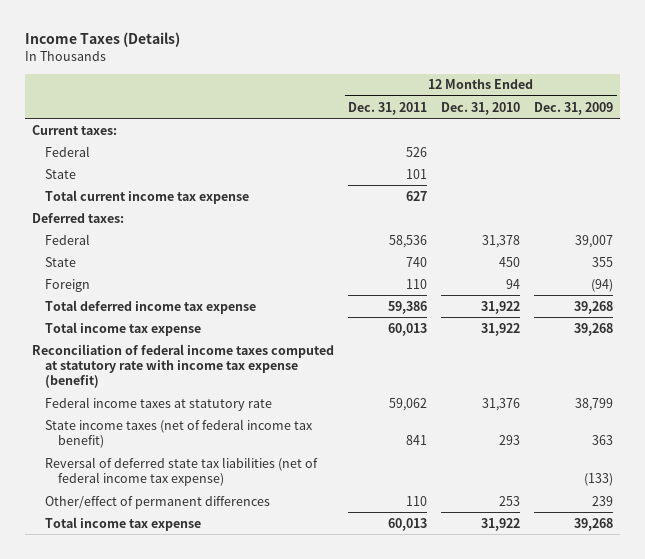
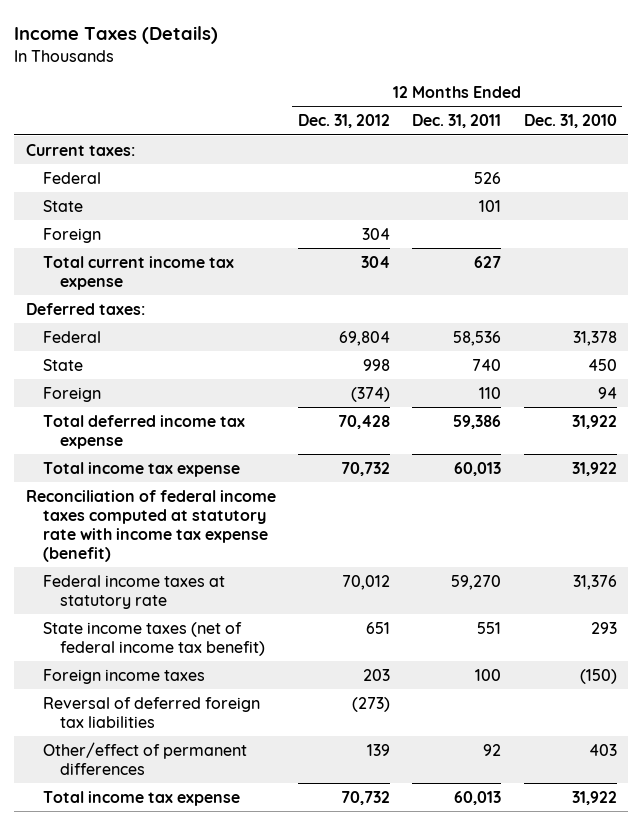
[534,101,614,115] Dec. 31, 2009 -> none
none -> [297,114,390,129] Dec. 31, 2012
none -> [42,227,101,243] Foreign
[45,456,319,487] Reversal of deferred state tax liabilities (net of federal income tax expense) -> none
[389,397,428,411] 59,062 -> [451,574,502,590] 59,270
[406,435,428,446] 841 -> [477,621,502,634] 551
none -> [42,668,205,684] Foreign income taxes
none -> [42,696,260,728] Reversal of deferred foreign tax liabilities
[406,495,428,506] 110 -> [483,743,502,756] 92
[499,495,521,506] 253 -> [588,743,617,756] 403

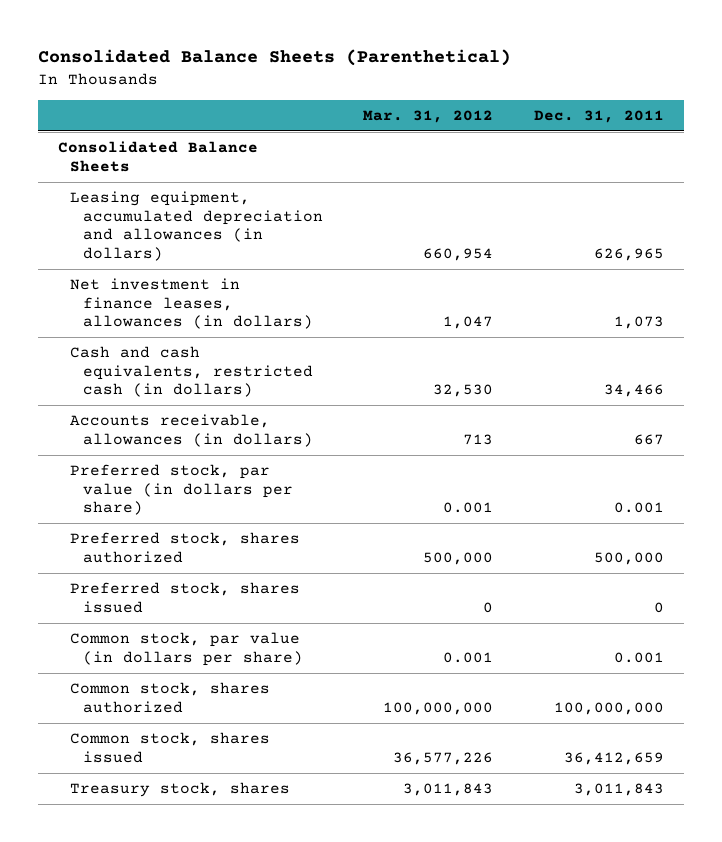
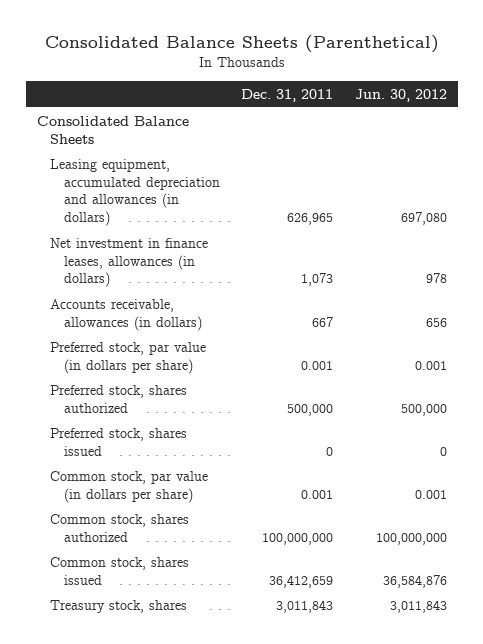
[363,109,494,123] Mar. 31, 2012 -> none
none -> [354,89,447,103] Jun. 30, 2012
[70,346,313,398] Cash and cash equivalents, restricted cash (in dollars) -> none

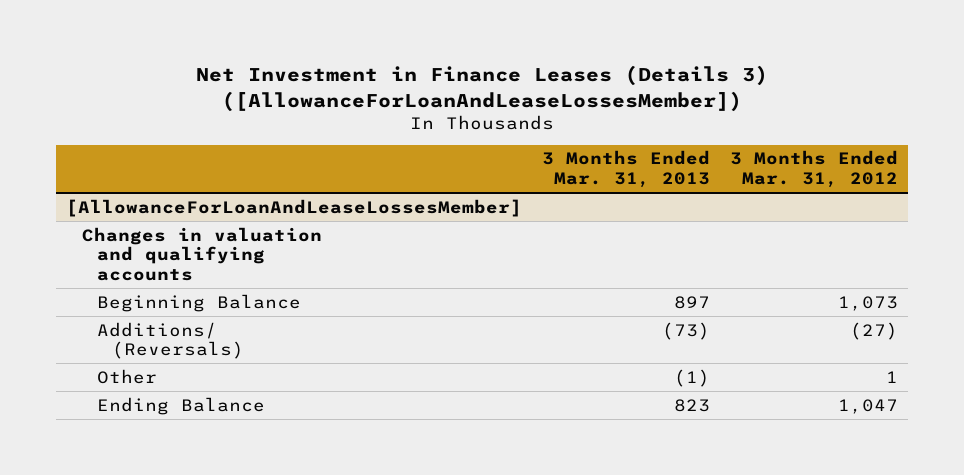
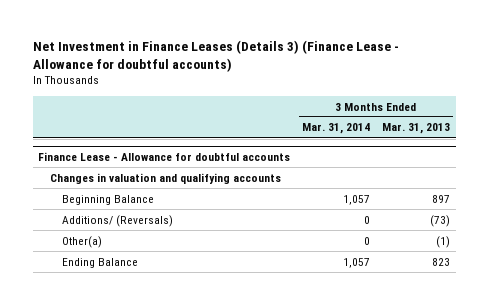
[196,65,769,112] Net Investment in Finance Leases (Details 3) ([AllowanceForLoanAndLeaseLossesMember]) -> [32,39,399,72] Net Investment in Finance Leases (Details 3) (Finance Lease - Allowance for doubtful accounts)
[730,150,899,189] 3 Months Ended Mar. 31, 2012 -> none
none -> [302,123,371,135] Mar. 31, 2014
[66,198,523,217] [AllowanceForLoanAndLeaseLossesMember] -> none
none -> [38,152,291,162] Finance Lease - Allowance for doubtful accounts
[96,368,157,384] Other -> [61,235,102,248] Other(a)

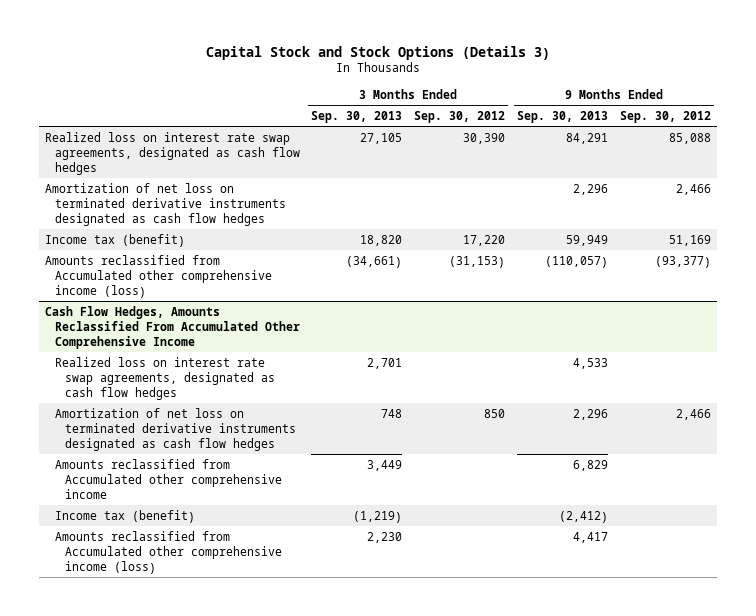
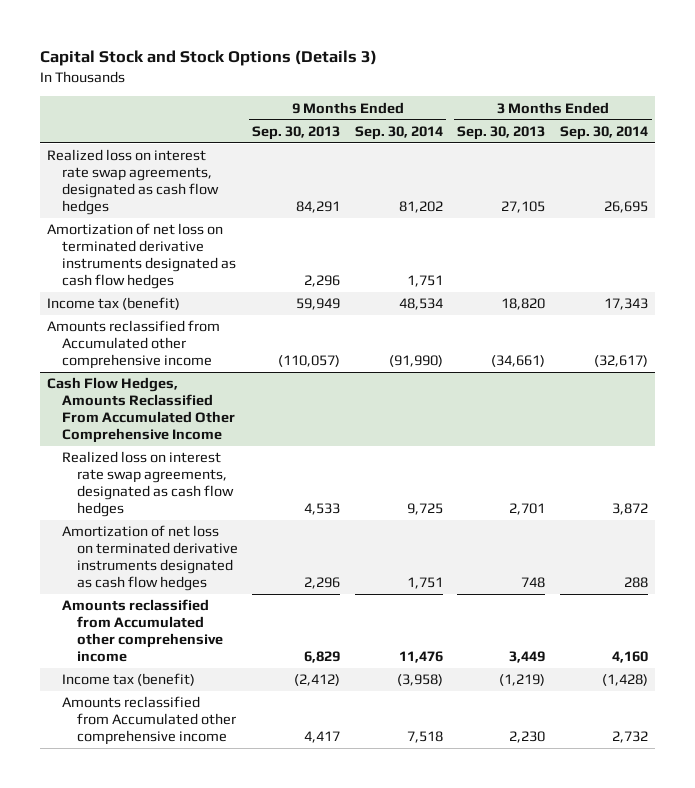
[414,110,506,123] Sep. 30, 2012 -> none
[620,110,712,123] Sep. 30, 2012 -> none
none -> [354,125,443,140] Sep. 30, 2014
none -> [559,125,648,140] Sep. 30, 2014
[44,254,272,298] Amounts reclassified from Accumulated other comprehensive income (loss) -> [47,320,221,369] Amounts reclassified from Accumulated other comprehensive income
[54,530,282,574] Amounts reclassified from Accumulated other comprehensive income (loss) -> [61,696,236,745] Amounts reclassified from Accumulated other comprehensive income

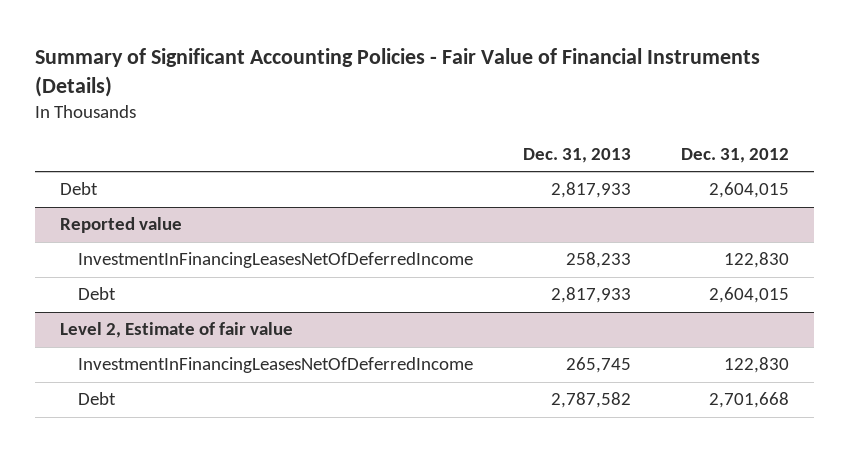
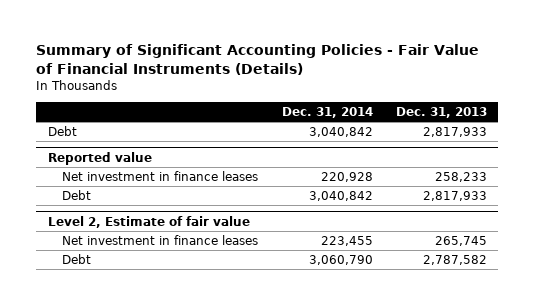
[681,147,790,163] Dec. 31, 2012 -> none
none -> [281,106,373,118] Dec. 31, 2014
[77,252,473,269] InvestmentInFinancingLeasesNetOfDeferredIncome -> [62,171,259,182] Net investment in finance leases
[77,357,473,374] InvestmentInFinancingLeasesNetOfDeferredIncome -> [62,235,259,246] Net investment in finance leases

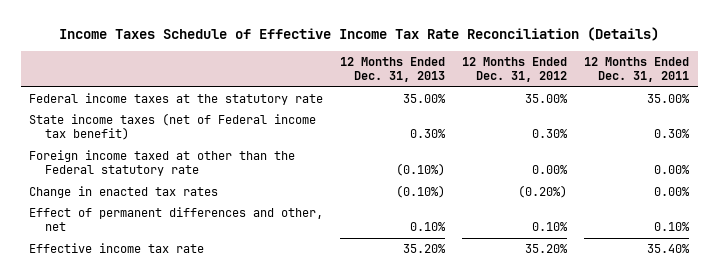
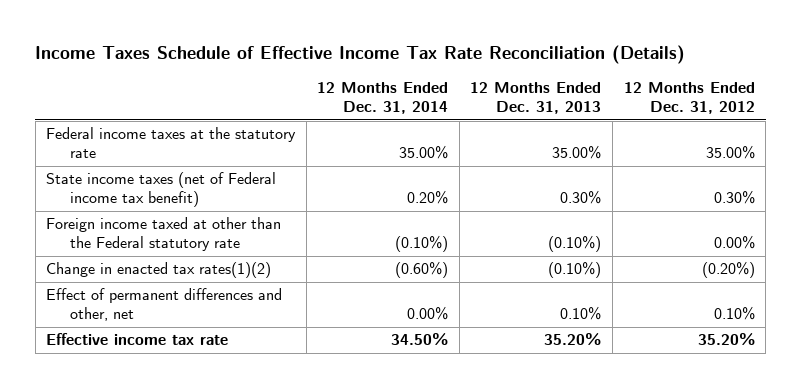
[584,56,690,83] 12 Months Ended Dec. 31, 2011 -> none
none -> [317,82,449,115] 12 Months Ended Dec. 31, 2014
[29,185,219,198] Change in enacted tax rates -> [46,262,272,279] Change in enacted tax rates(1)(2)

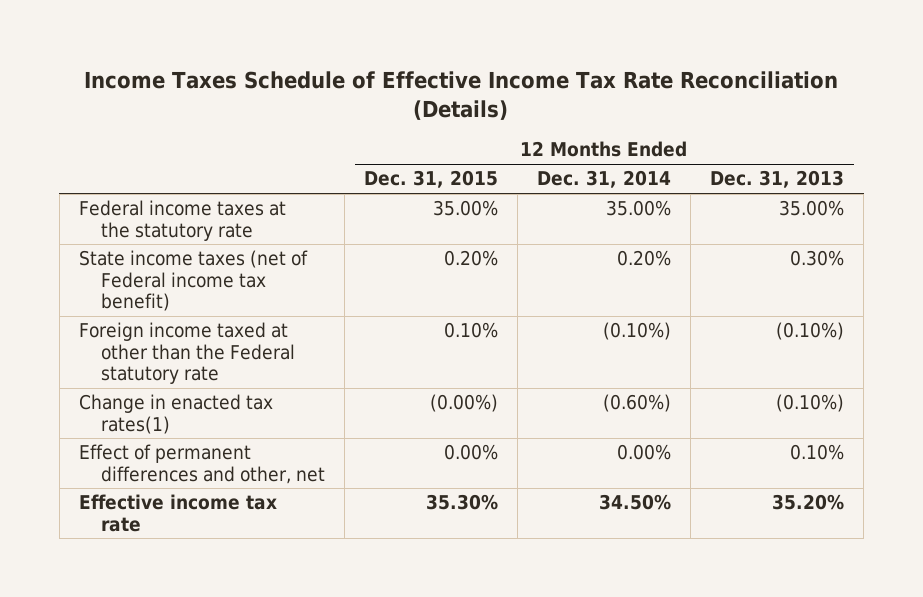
[623,82,755,115] 12 Months Ended Dec. 31, 2012 -> none
none -> [364,170,499,189] Dec. 31, 2015
[46,262,272,279] Change in enacted tax rates(1)(2) -> [78,394,273,434] Change in enacted tax rates(1)

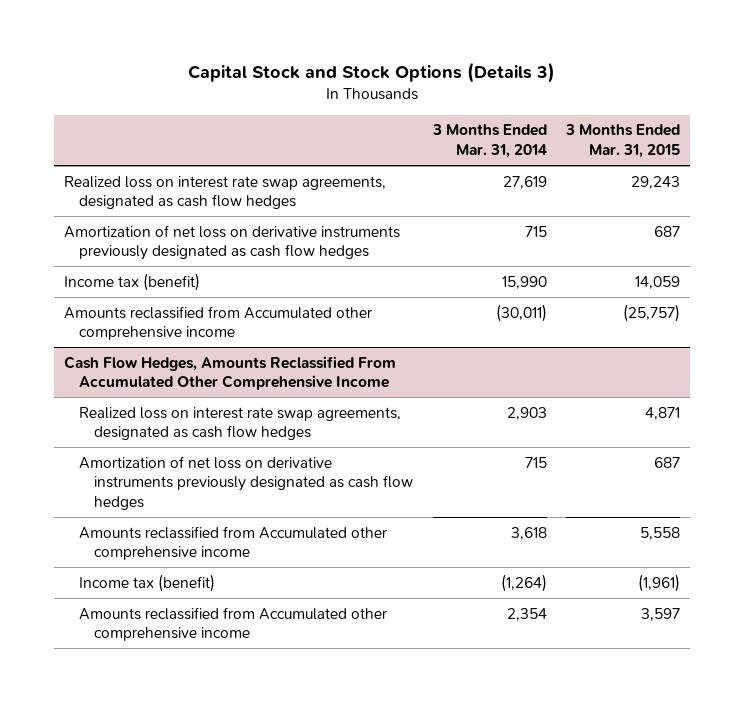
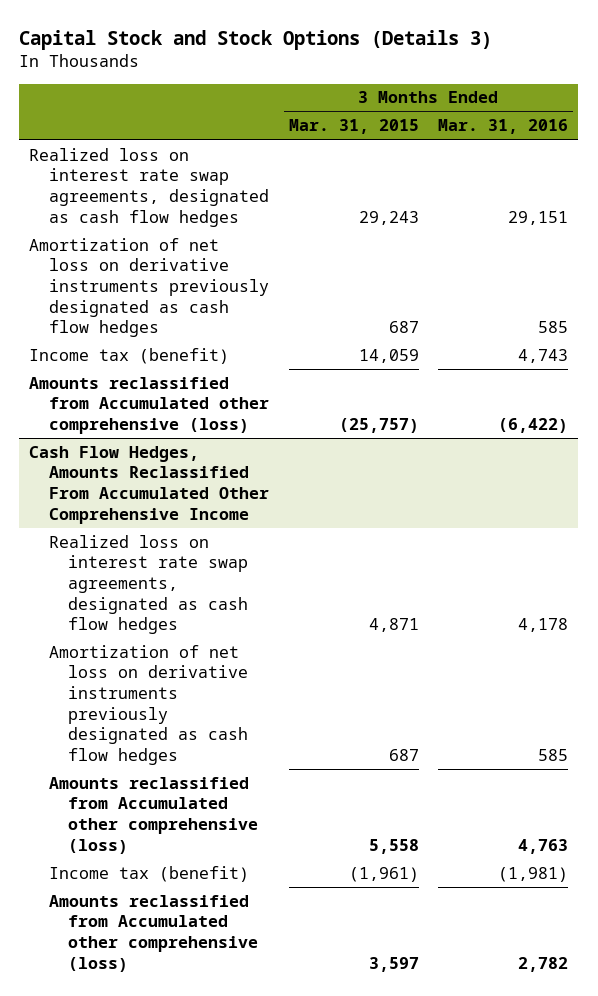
[431,124,547,158] 3 Months Ended Mar. 31, 2014 -> none
none -> [438,119,569,135] Mar. 31, 2016
[63,305,372,341] Amounts reclassified from Accumulated other comprehensive income -> [29,376,269,434] Amounts reclassified from Accumulated other comprehensive (loss)
[78,525,387,561] Amounts reclassified from Accumulated other comprehensive income -> [48,776,258,854] Amounts reclassified from Accumulated other comprehensive (loss)
[78,606,387,642] Amounts reclassified from Accumulated other comprehensive income -> [48,894,258,972] Amounts reclassified from Accumulated other comprehensive (loss)

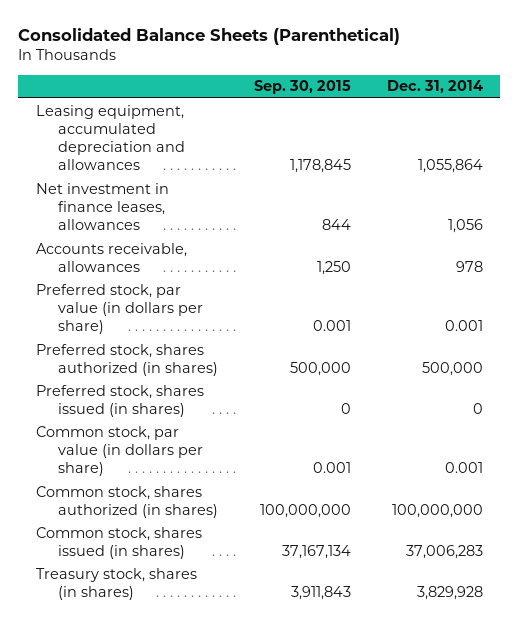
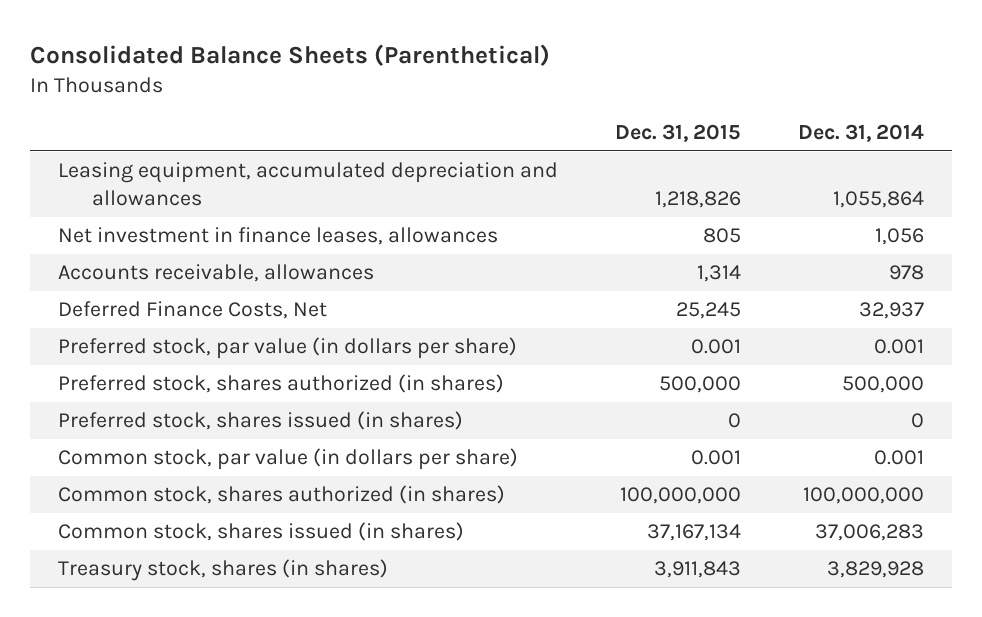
[253,80,351,95] Sep. 30, 2015 -> none
none -> [614,123,741,142] Dec. 31, 2015
none -> [58,301,328,320] Deferred Finance Costs, Net

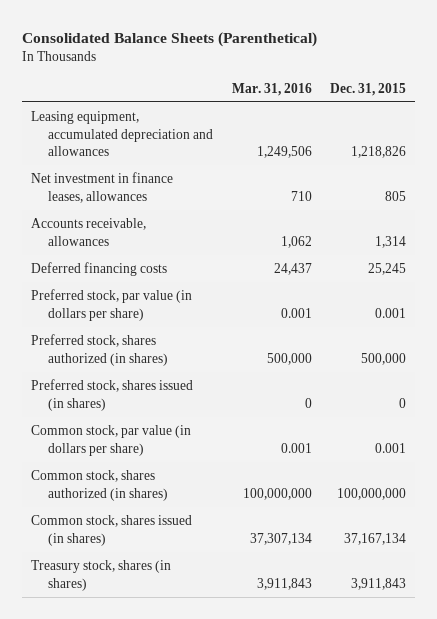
[797,123,924,142] Dec. 31, 2014 -> none
none -> [231,82,312,96] Mar. 31, 2016
[58,301,328,320] Deferred Finance Costs, Net -> [30,261,167,276] Deferred financing costs

